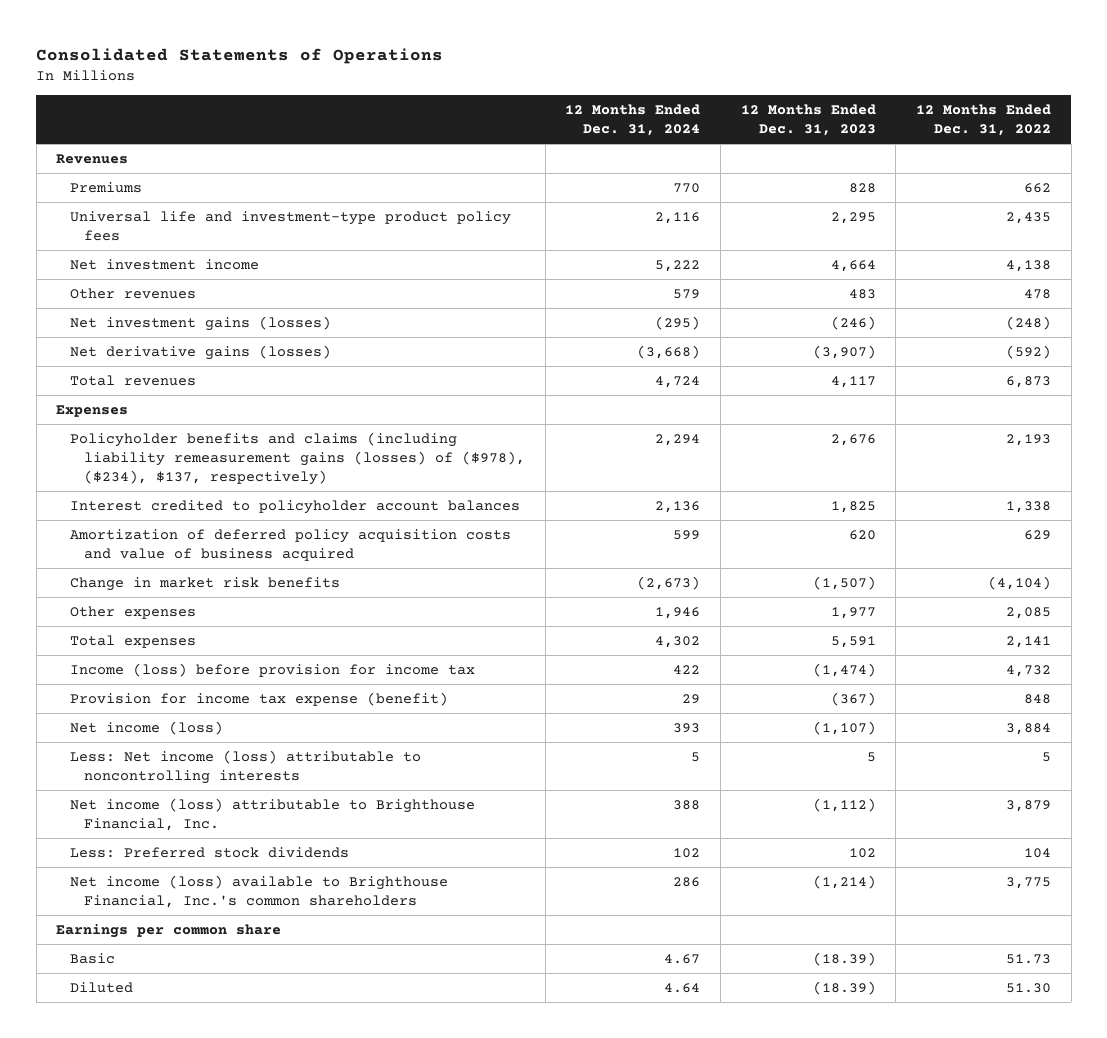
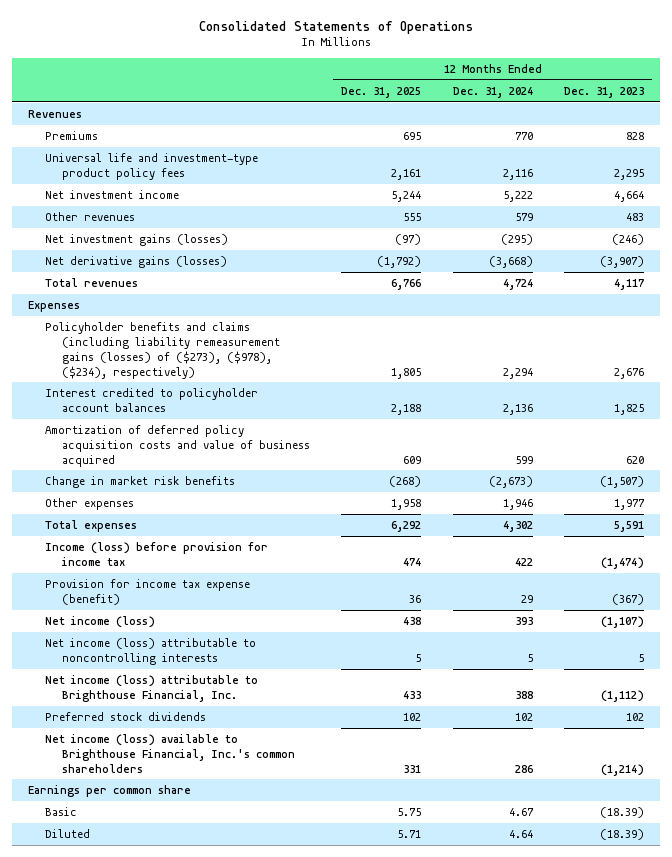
[915,104,1051,137] 12 Months Ended Dec. 31, 2022 -> none
none -> [341,86,422,98] Dec. 31, 2025
[70,432,525,486] Policyholder benefits and claims (including liability remeasurement gains (losses) of ($978), ($234), $137, respectively) -> [44,321,280,379] Policyholder benefits and claims (including liability remeasurement gains (losses) of ($273), ($978), ($234), respectively)
[70,750,422,785] Less: Net income (loss) attributable to noncontrolling interests -> [44,637,256,665] Net income (loss) attributable to noncontrolling interests
[70,847,350,859] Less: Preferred stock dividends -> [44,711,206,721] Preferred stock dividends

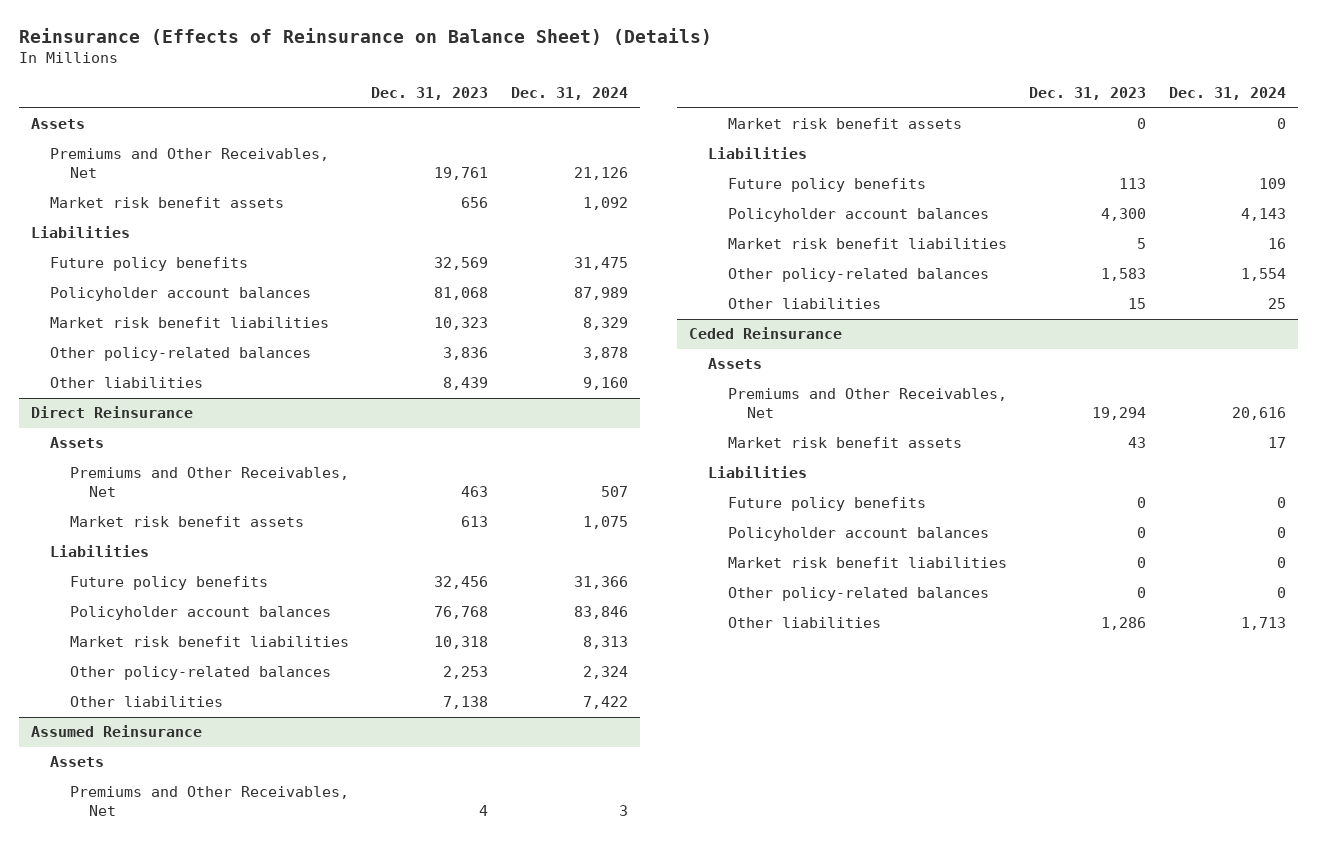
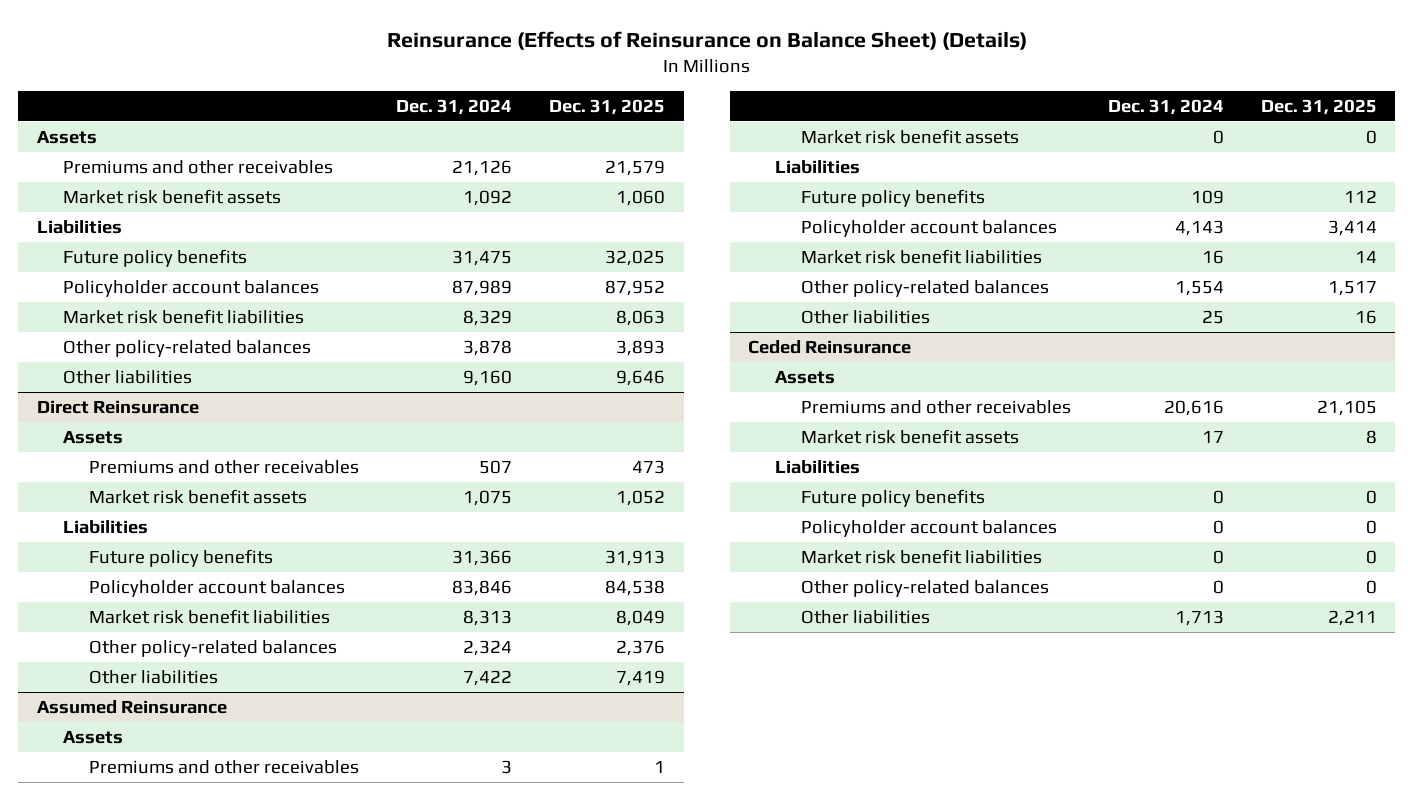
[371,87,489,101] Dec. 31, 2023 -> none
none -> [549,98,666,115] Dec. 31, 2025
[50,148,330,179] Premiums and Other Receivables, Net -> [62,160,333,175] Premiums and other receivables
[69,467,349,498] Premiums and Other Receivables, Net -> [89,460,360,475] Premiums and other receivables
[69,786,349,817] Premiums and Other Receivables, Net -> [89,760,360,775] Premiums and other receivables
[727,388,1007,419] Premiums and Other Receivables, Net -> [801,400,1072,415] Premiums and other receivables

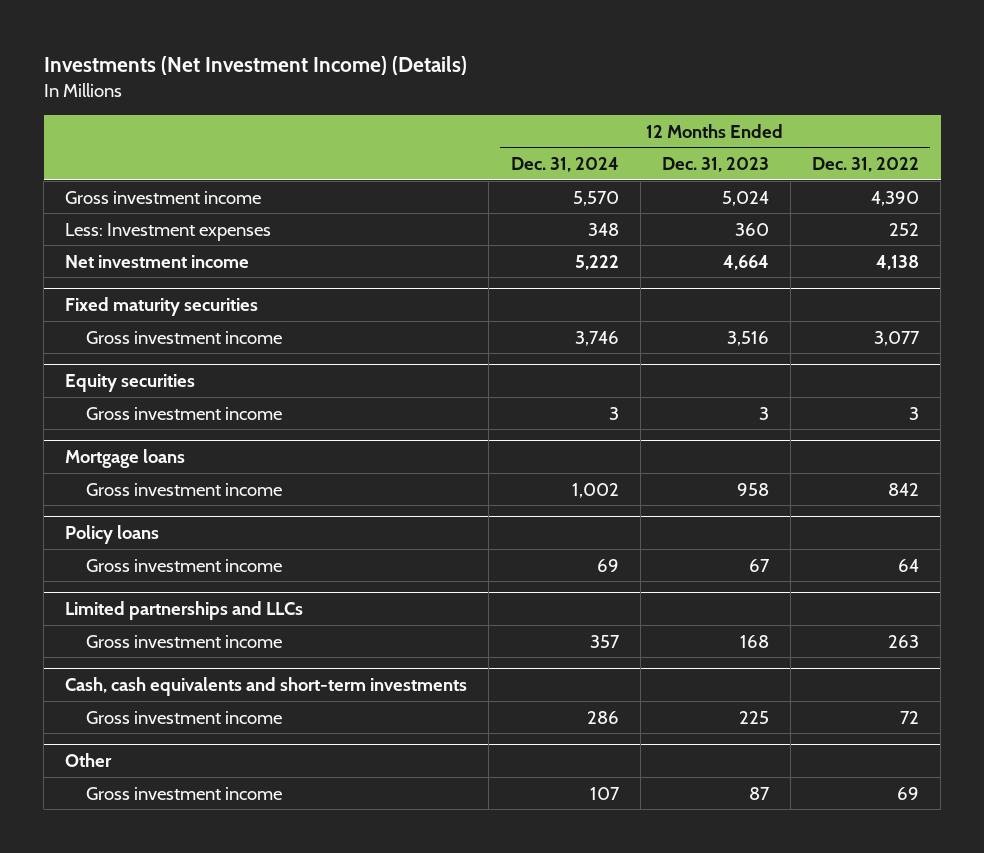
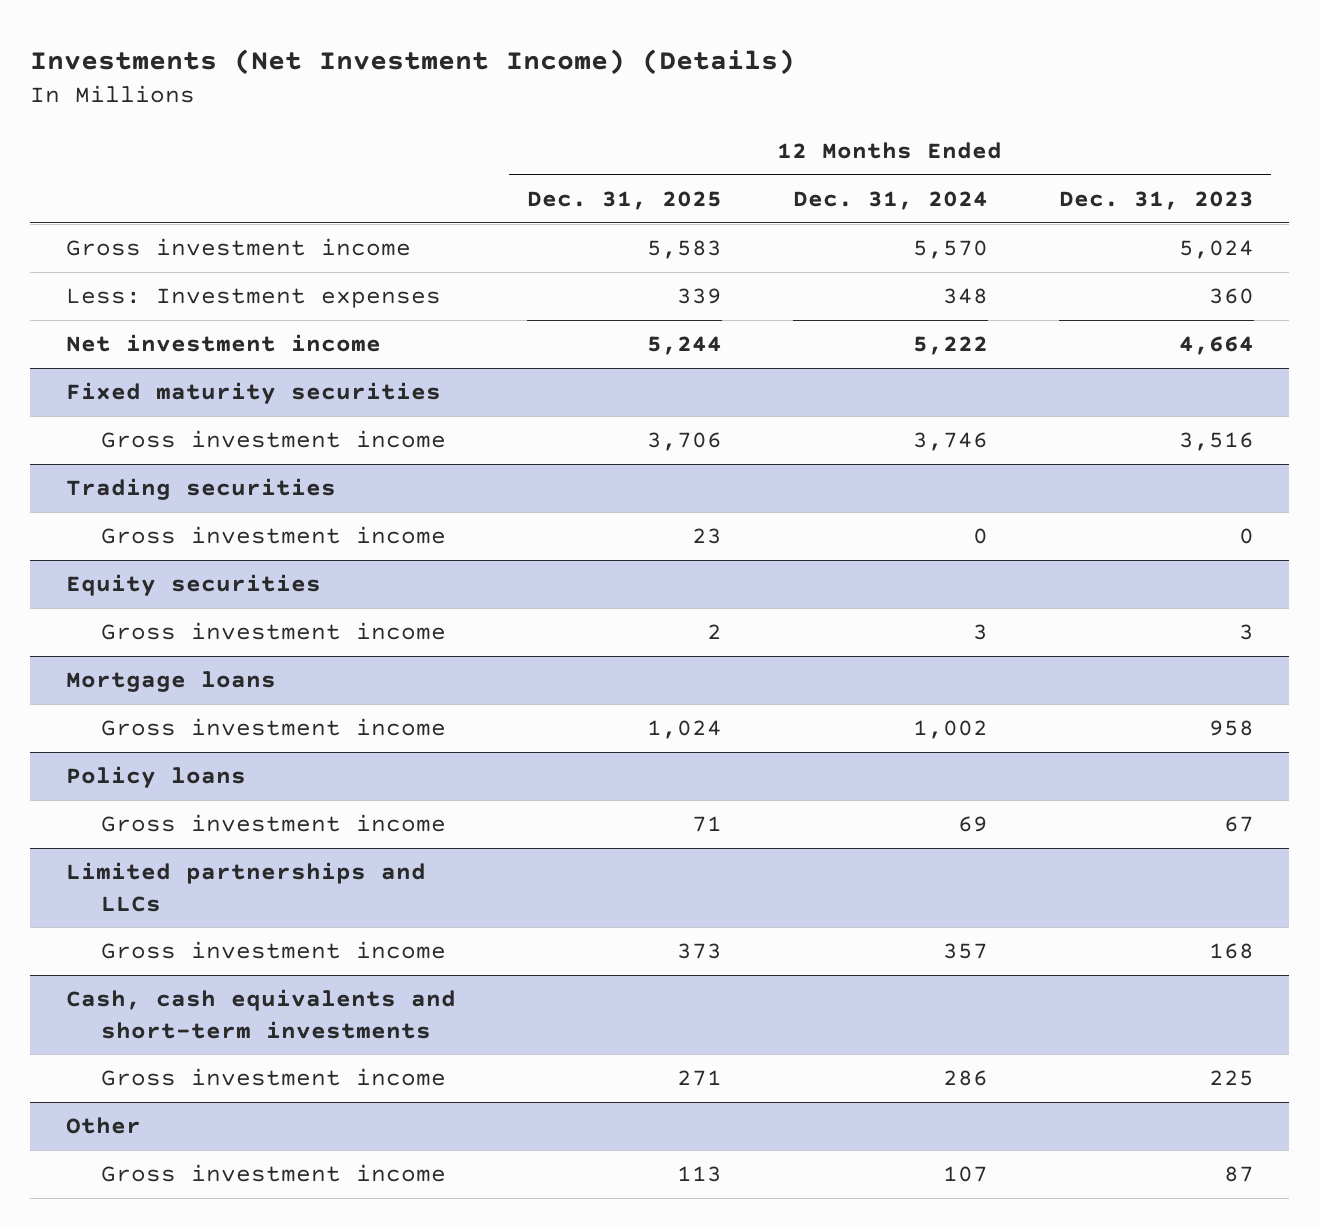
[811,157,919,173] Dec. 31, 2022 -> none
none -> [526,190,722,210] Dec. 31, 2025
none -> [65,478,336,501] Trading securities
none -> [100,526,446,545] Gross investment income

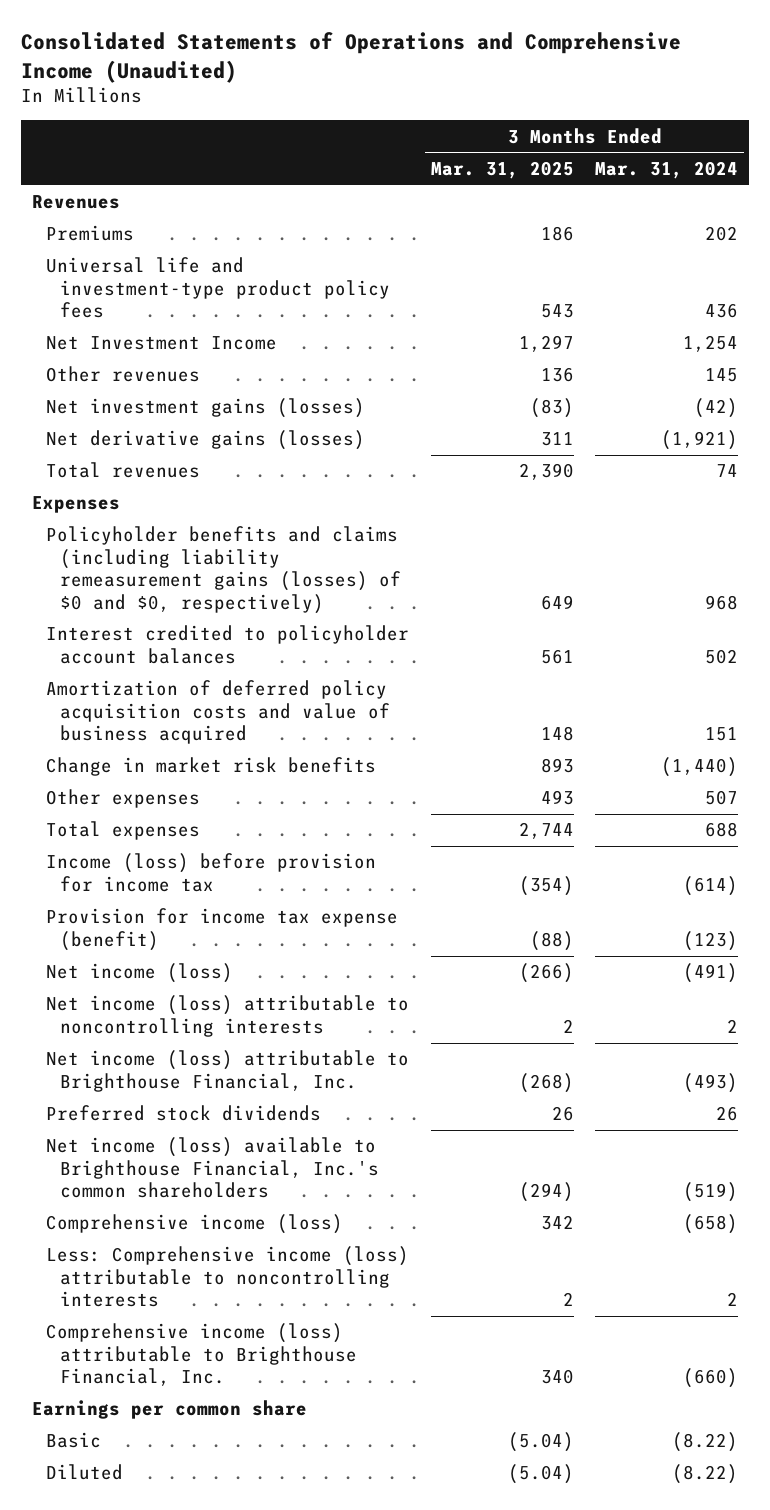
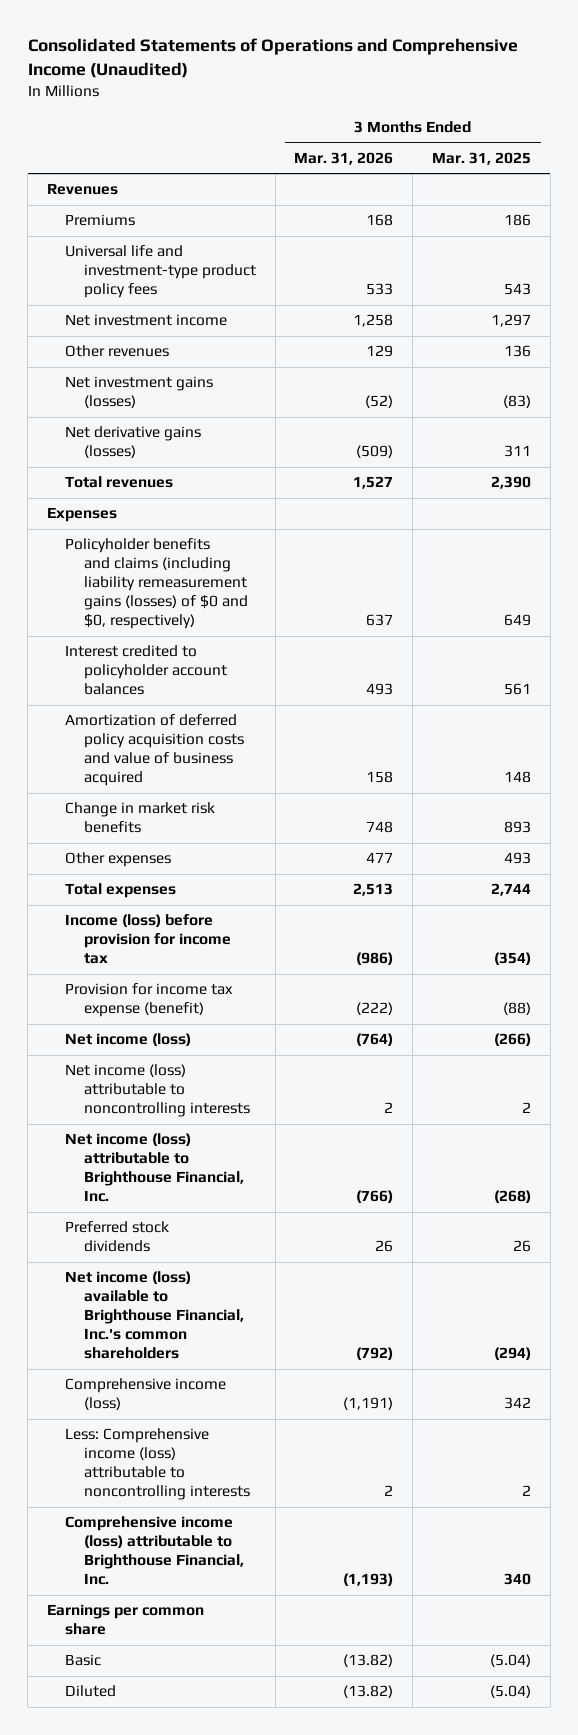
[595,161,739,180] Mar. 31, 2024 -> none
none -> [294,151,394,165] Mar. 31, 2026
[45,336,277,351] Net Investment Income -> [65,314,228,327] Net investment income

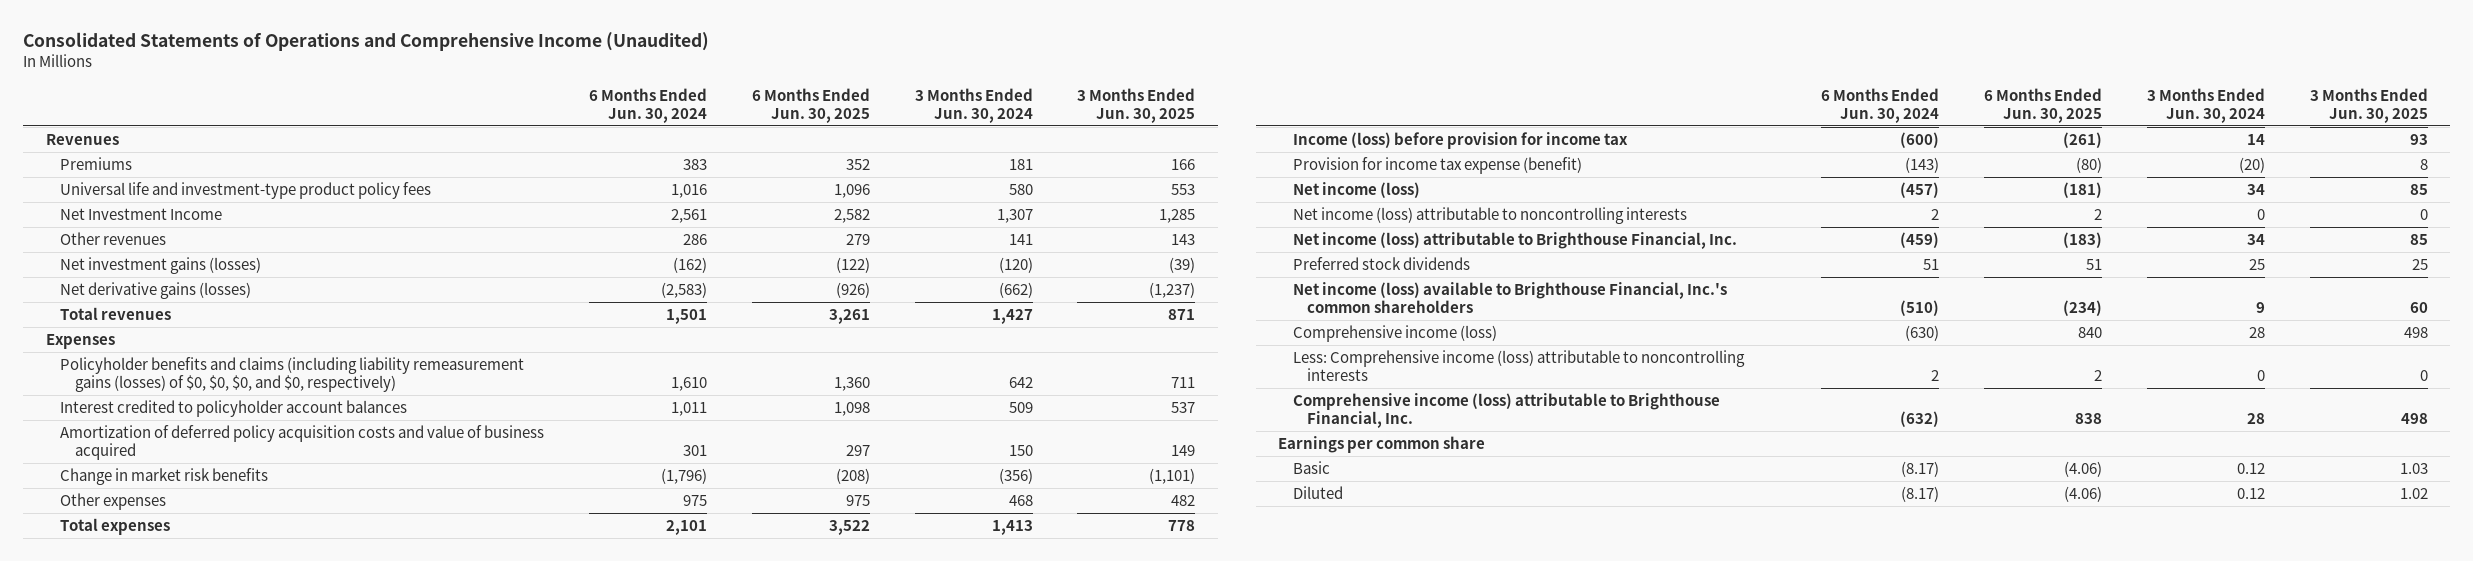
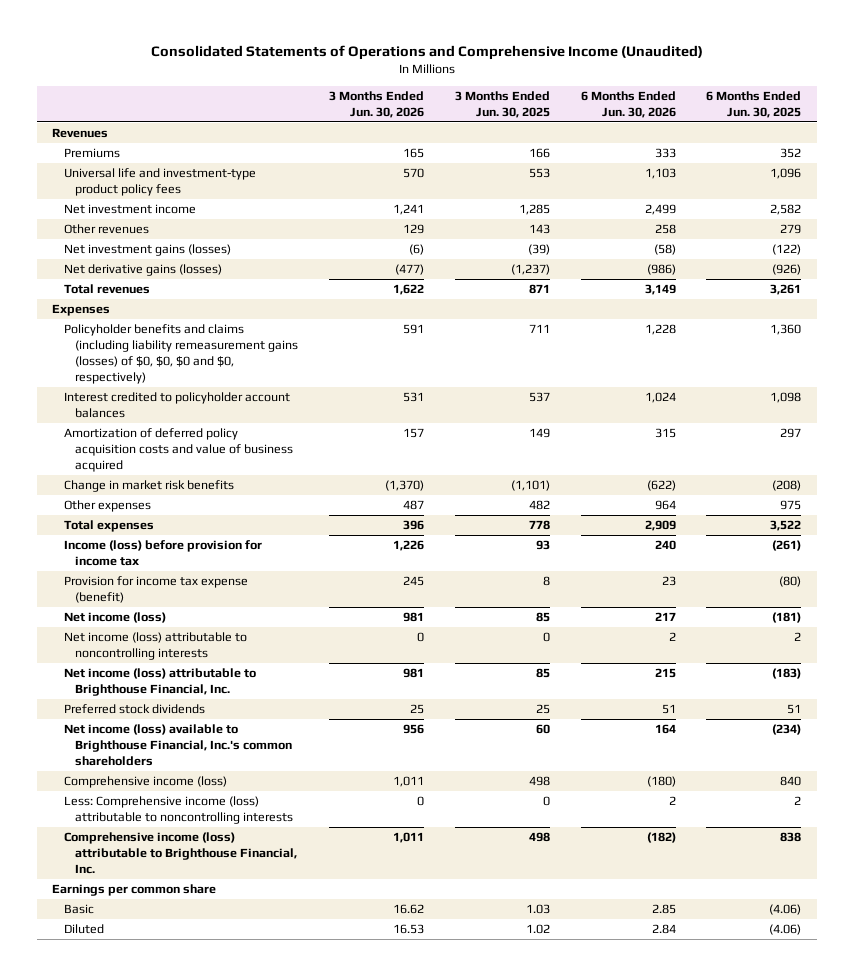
[589,87,708,123] 6 Months Ended Jun. 30, 2024 -> none
[914,87,1033,123] 3 Months Ended Jun. 30, 2024 -> none
none -> [328,91,424,118] 3 Months Ended Jun. 30, 2026
none -> [580,91,676,118] 6 Months Ended Jun. 30, 2026
[60,208,223,221] Net Investment Income -> [63,204,196,215] Net investment income
[60,357,525,393] Policyholder benefits and claims (including liability remeasurement gains (losses) of $0, $0, $0, and $0, respectively) -> [63,324,298,384] Policyholder benefits and claims (including liability remeasurement gains (losses) of $0, $0, $0 and $0, respectively)

